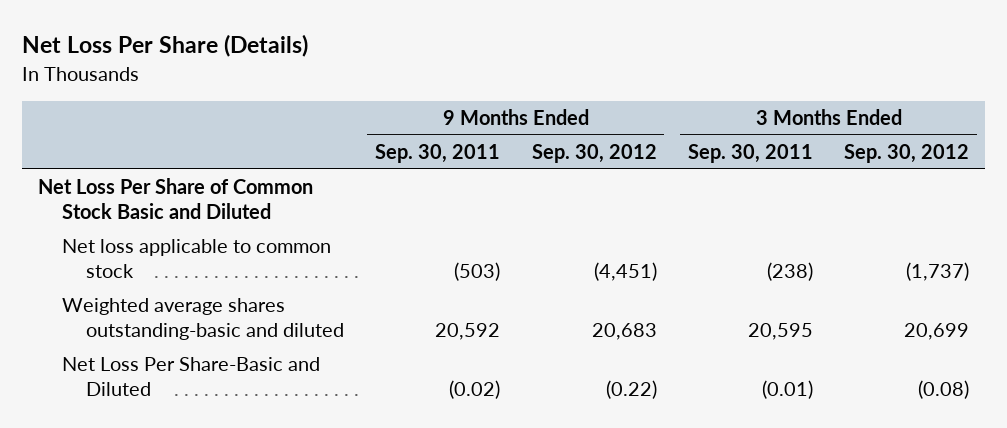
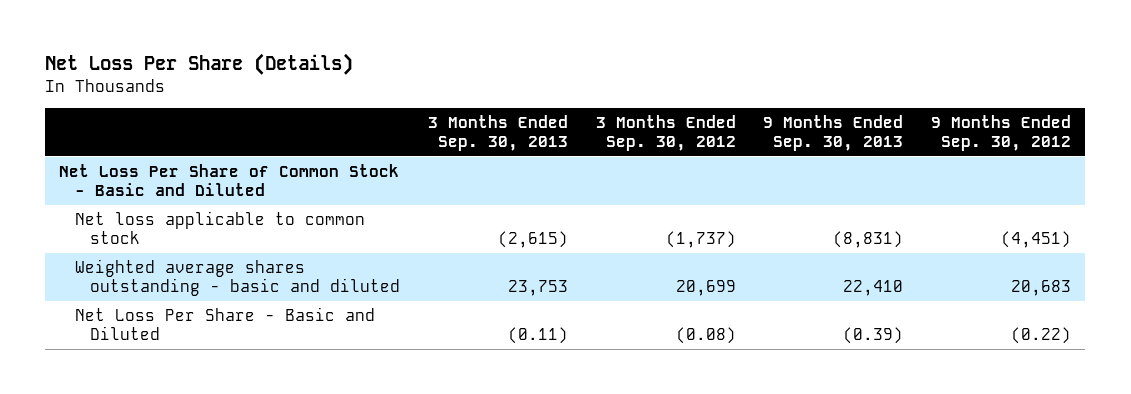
[375,144,501,164] Sep. 30, 2011 -> none
[688,144,814,164] Sep. 30, 2011 -> none
none -> [427,114,568,151] 3 Months Ended Sep. 30, 2013
none -> [763,114,904,151] 9 Months Ended Sep. 30, 2013
[37,178,313,219] Net Loss Per Share of Common Stock Basic and Diluted -> [59,164,400,196] Net Loss Per Share of Common Stock - Basic and Diluted
[61,298,344,340] Weighted average shares outstanding-basic and diluted -> [74,259,400,296] Weighted average shares outstanding - basic and diluted
[61,357,320,396] Net Loss Per Share-Basic and Diluted -> [74,307,375,340] Net Loss Per Share - Basic and Diluted

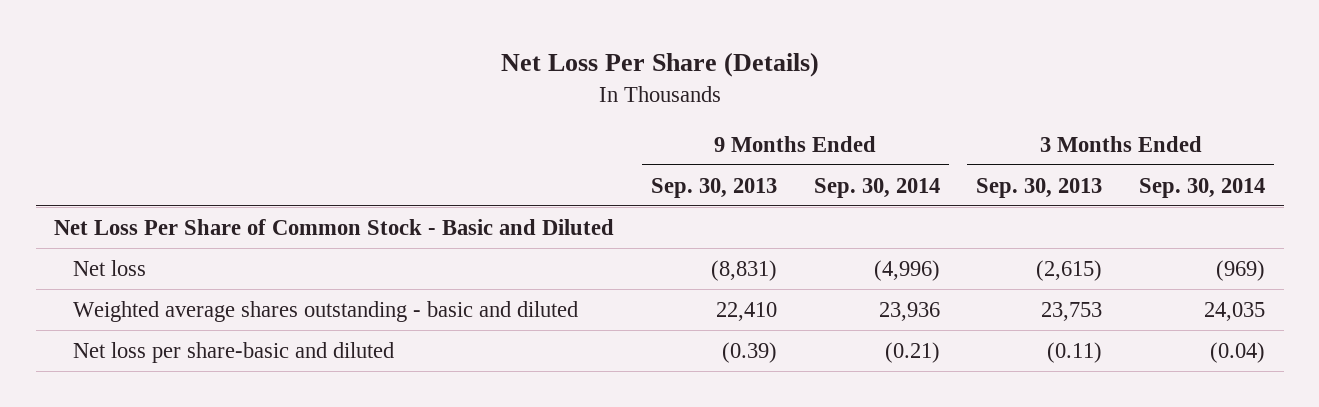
[595,114,736,151] 3 Months Ended Sep. 30, 2012 -> none
[931,114,1072,151] 9 Months Ended Sep. 30, 2012 -> none
none -> [813,177,940,198] Sep. 30, 2014
none -> [1139,177,1266,198] Sep. 30, 2014
[74,211,365,244] Net loss applicable to common stock -> [73,259,147,276] Net loss
[74,307,375,340] Net Loss Per Share - Basic and Diluted -> [73,341,395,363] Net loss per share-basic and diluted

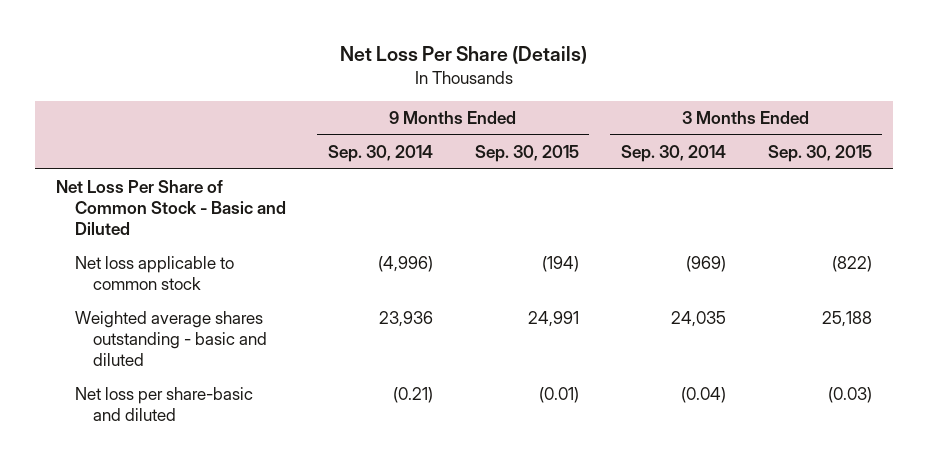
[650,177,777,198] Sep. 30, 2013 -> none
[976,177,1103,198] Sep. 30, 2013 -> none
none -> [474,144,579,162] Sep. 30, 2015
none -> [767,144,872,162] Sep. 30, 2015
[73,259,147,276] Net loss -> [74,256,234,291] Net loss applicable to common stock

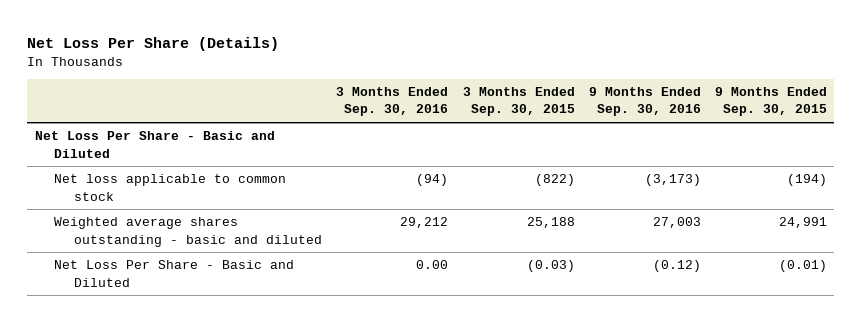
[327,144,433,162] Sep. 30, 2014 -> none
[620,144,726,162] Sep. 30, 2014 -> none
none -> [336,87,449,117] 3 Months Ended Sep. 30, 2016
none -> [588,87,701,117] 9 Months Ended Sep. 30, 2016
[55,180,286,235] Net Loss Per Share of Common Stock - Basic and Diluted -> [34,131,275,158] Net Loss Per Share - Basic and Diluted
[74,387,253,422] Net loss per share-basic and diluted -> [54,260,295,287] Net Loss Per Share - Basic and Diluted

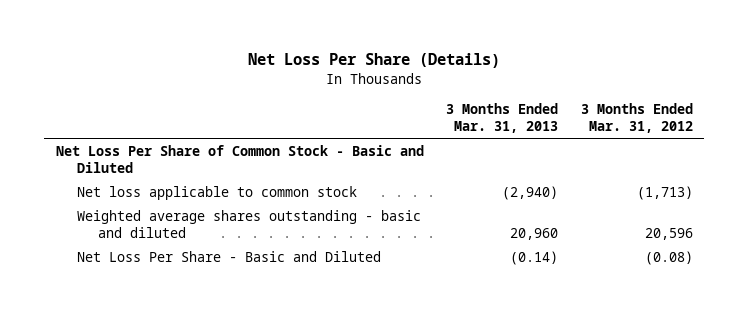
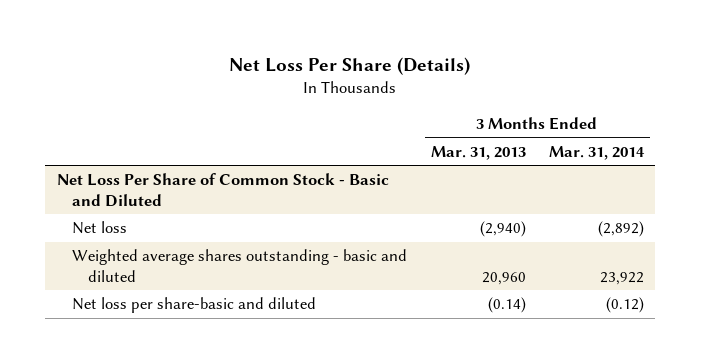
[580,102,693,134] 3 Months Ended Mar. 31, 2012 -> none
none -> [548,145,645,160] Mar. 31, 2014
[76,185,357,200] Net loss applicable to common stock -> [72,221,128,235] Net loss
[76,250,381,262] Net Loss Per Share - Basic and Diluted -> [72,297,317,314] Net loss per share-basic and diluted

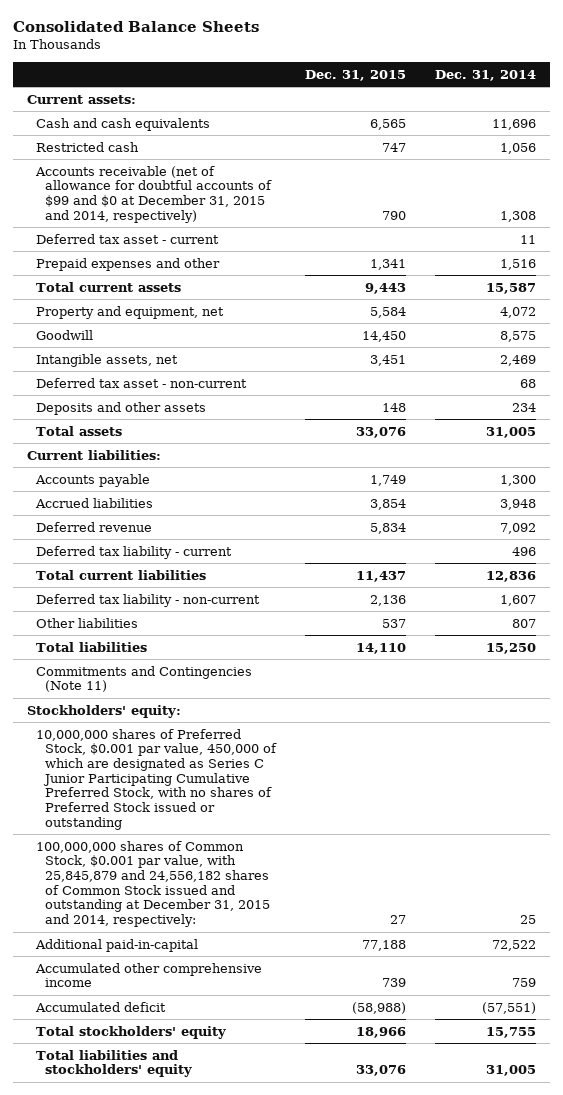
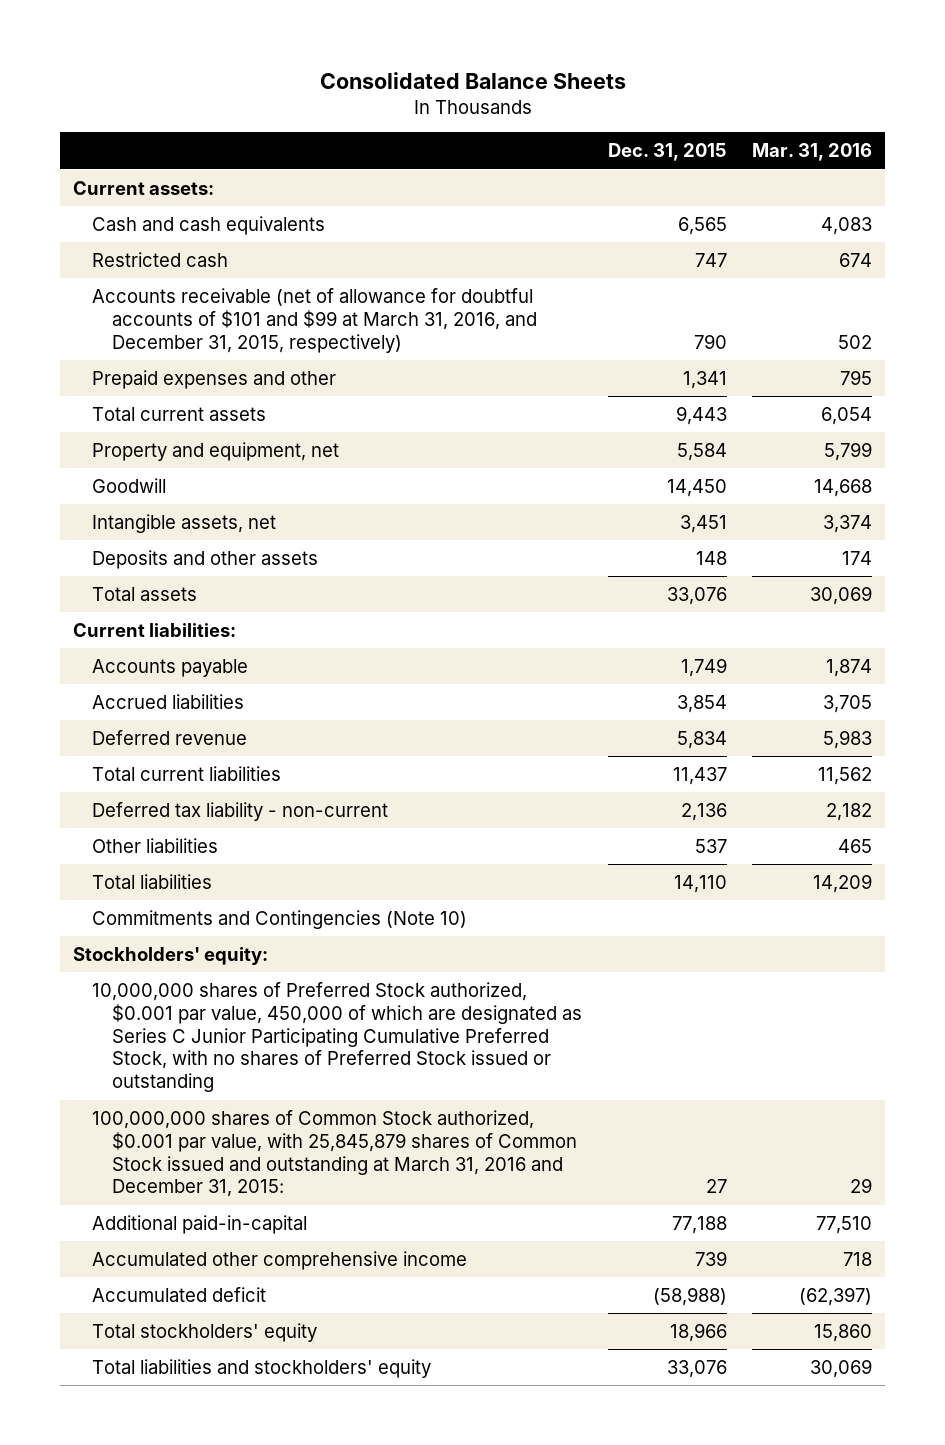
[434,69,536,81] Dec. 31, 2014 -> none
none -> [752,143,873,162] Mar. 31, 2016
[36,233,220,244] Deferred tax asset - current -> none
[35,165,273,223] Accounts receivable (net of allowance for doubtful accounts of $99 and $0 at December 31, 2015 and 2014, respectively) -> [92,287,538,353] Accounts receivable (net of allowance for doubtful accounts of $101 and $99 at March 31, 2016, and December 31, 2015, respectively)
[36,377,248,388] Deferred tax asset - non-current -> none
[36,545,233,559] Deferred tax liability - current -> none
[36,665,253,693] Commitments and Contingencies (Note 11) -> [92,909,468,929] Commitments and Contingencies (Note 10)
[36,728,278,830] 10,000,000 shares of Preferred Stock, $0.001 par value, 450,000 of which are designated as Series C Junior Participating Cumulative Preferred Stock, with no shares of Preferred Stock issued or outstanding -> [92,981,583,1093] 10,000,000 shares of Preferred Stock authorized, $0.001 par value, 450,000 of which are designated as Series C Junior Participating Cumulative Preferred Stock, with no shares of Preferred Stock issued or outstanding
[36,840,271,928] 100,000,000 shares of Common Stock, $0.001 par value, with 25,845,879 and 24,556,182 shares of Common Stock issued and outstanding at December 31, 2015 and 2014, respectively: -> [92,1109,578,1198] 100,000,000 shares of Common Stock authorized, $0.001 par value, with 25,845,879 shares of Common Stock issued and outstanding at March 31, 2016 and December 31, 2015:

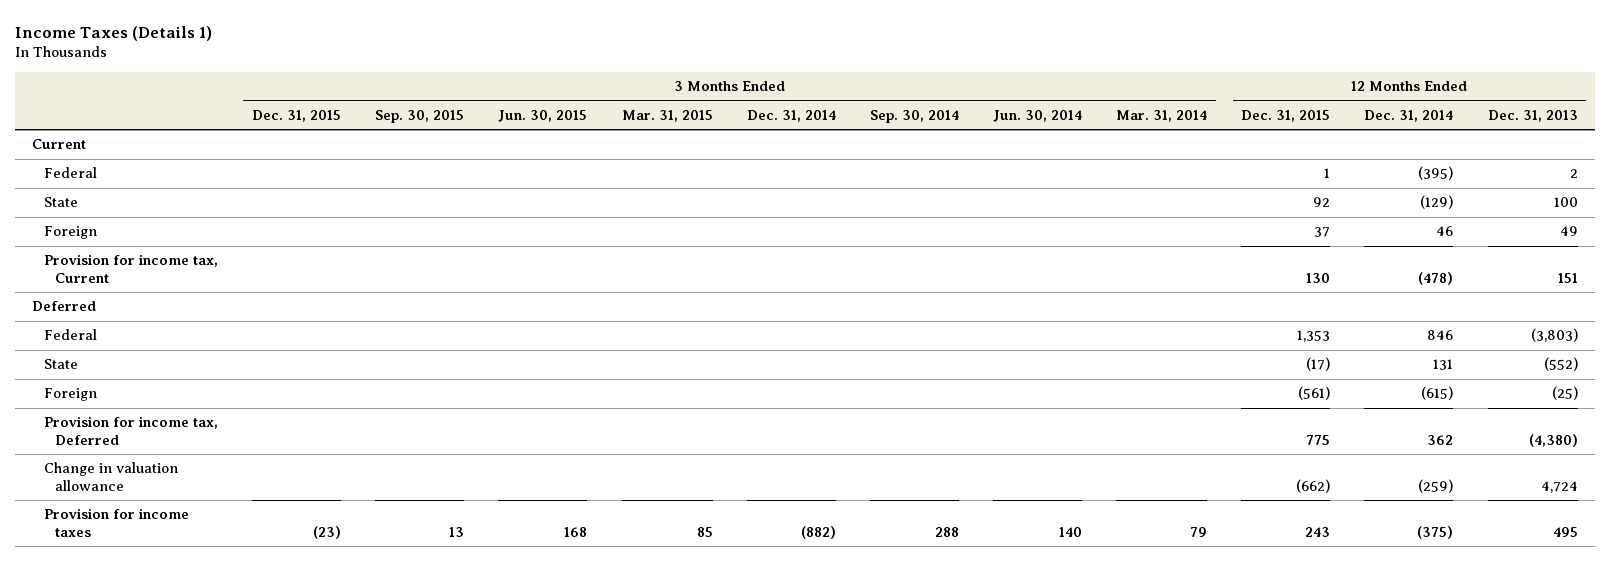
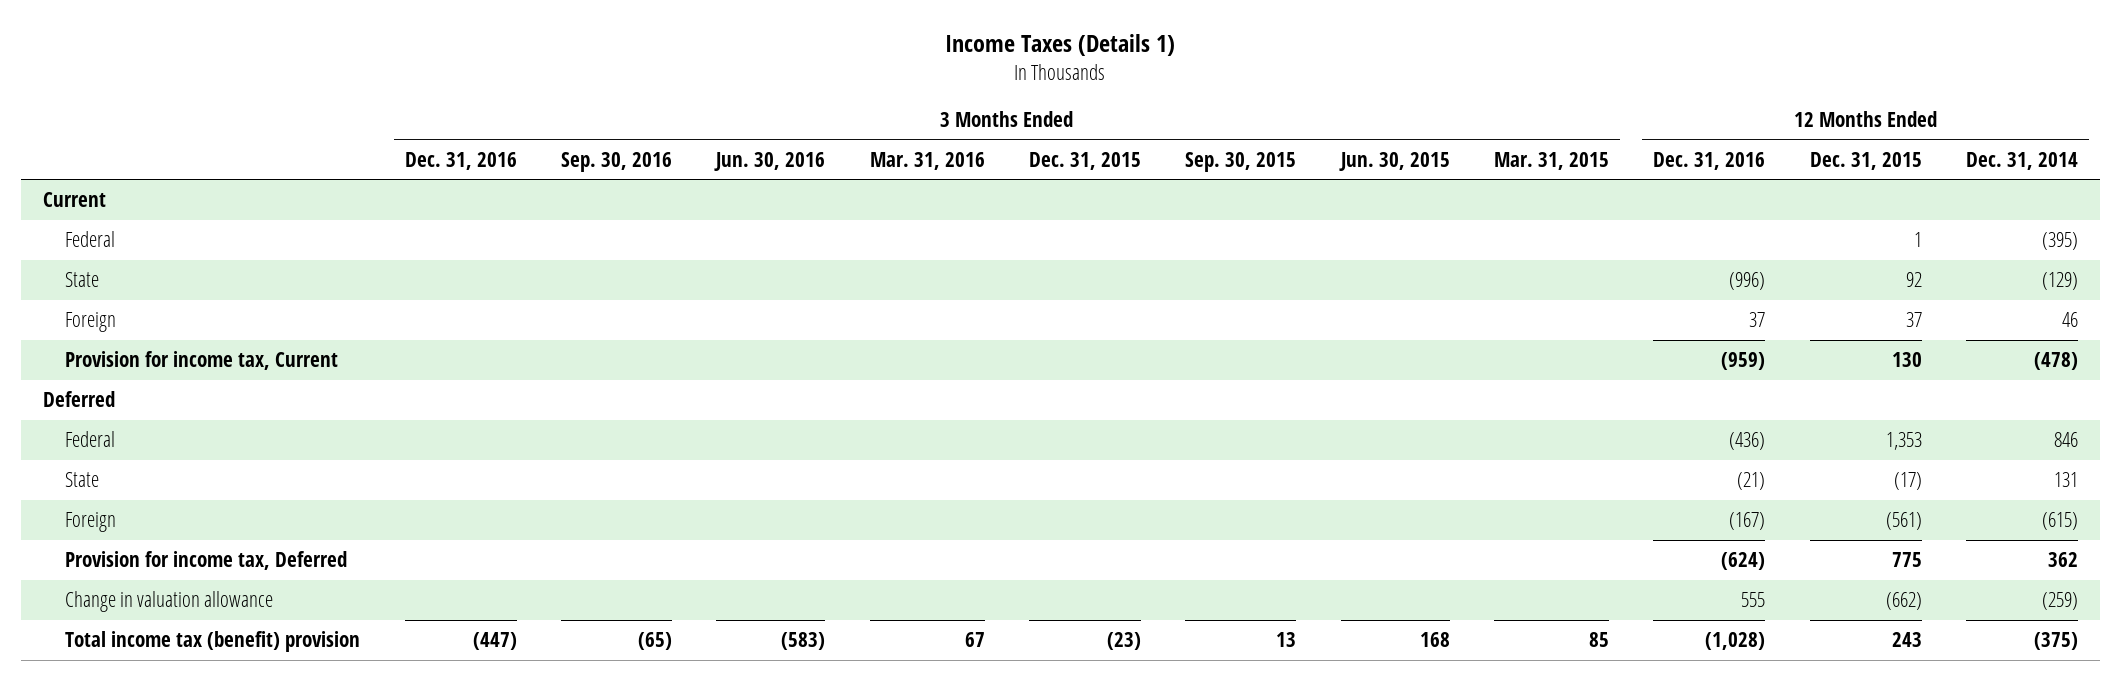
[746,109,836,122] Dec. 31, 2014 -> none
[869,109,959,123] Sep. 30, 2014 -> none
[992,109,1082,122] Jun. 30, 2014 -> none
[1116,109,1208,122] Mar. 31, 2014 -> none
[1487,109,1578,122] Dec. 31, 2013 -> none
none -> [404,151,517,170] Dec. 31, 2016
none -> [561,151,673,172] Sep. 30, 2016
none -> [714,151,826,171] Jun. 30, 2016
none -> [869,151,985,170] Mar. 31, 2016
none -> [1653,151,1766,170] Dec. 31, 2016
[43,508,189,537] Provision for income taxes -> [65,630,361,652] Total income tax (benefit) provision

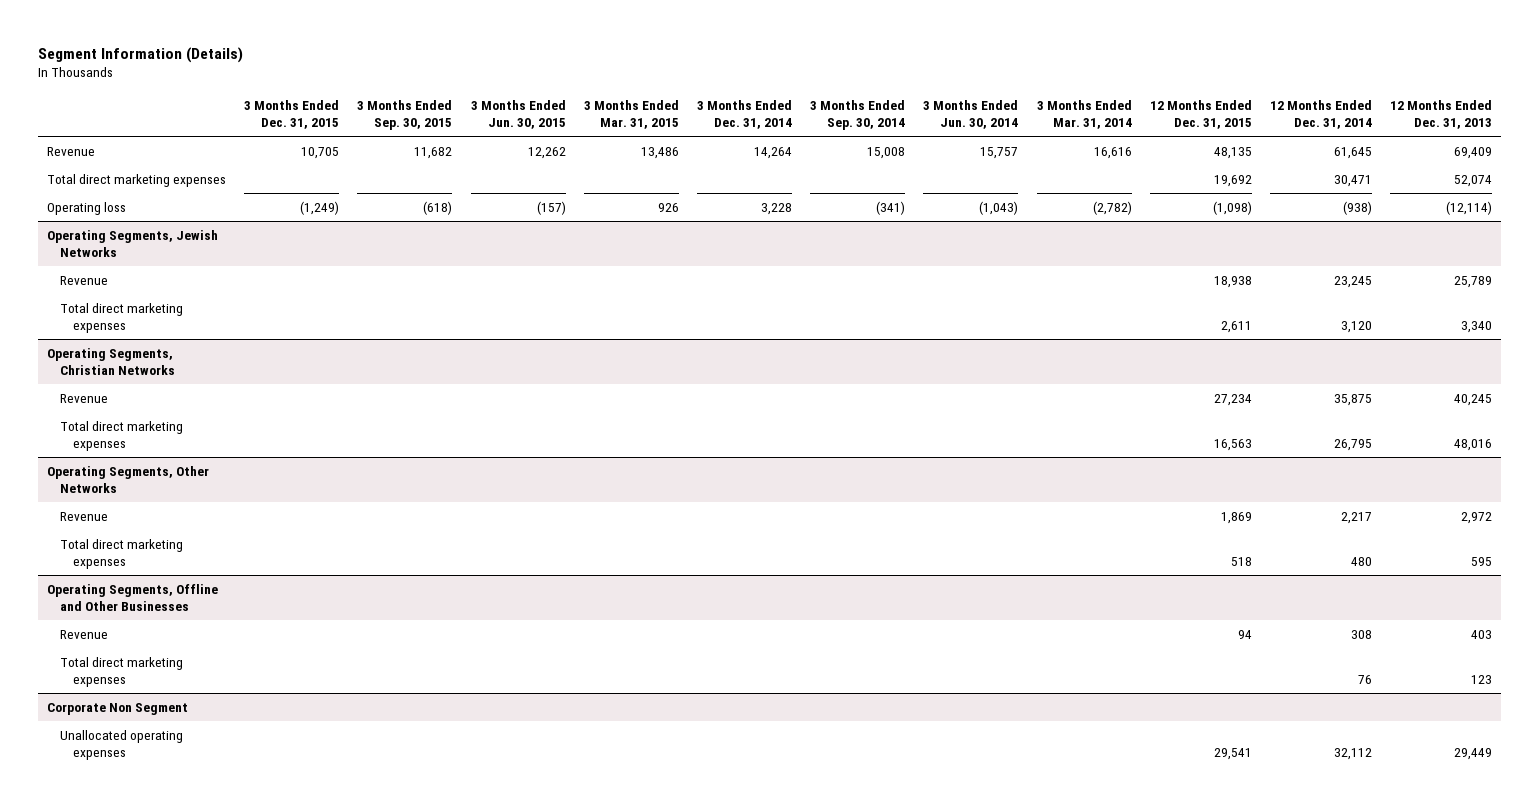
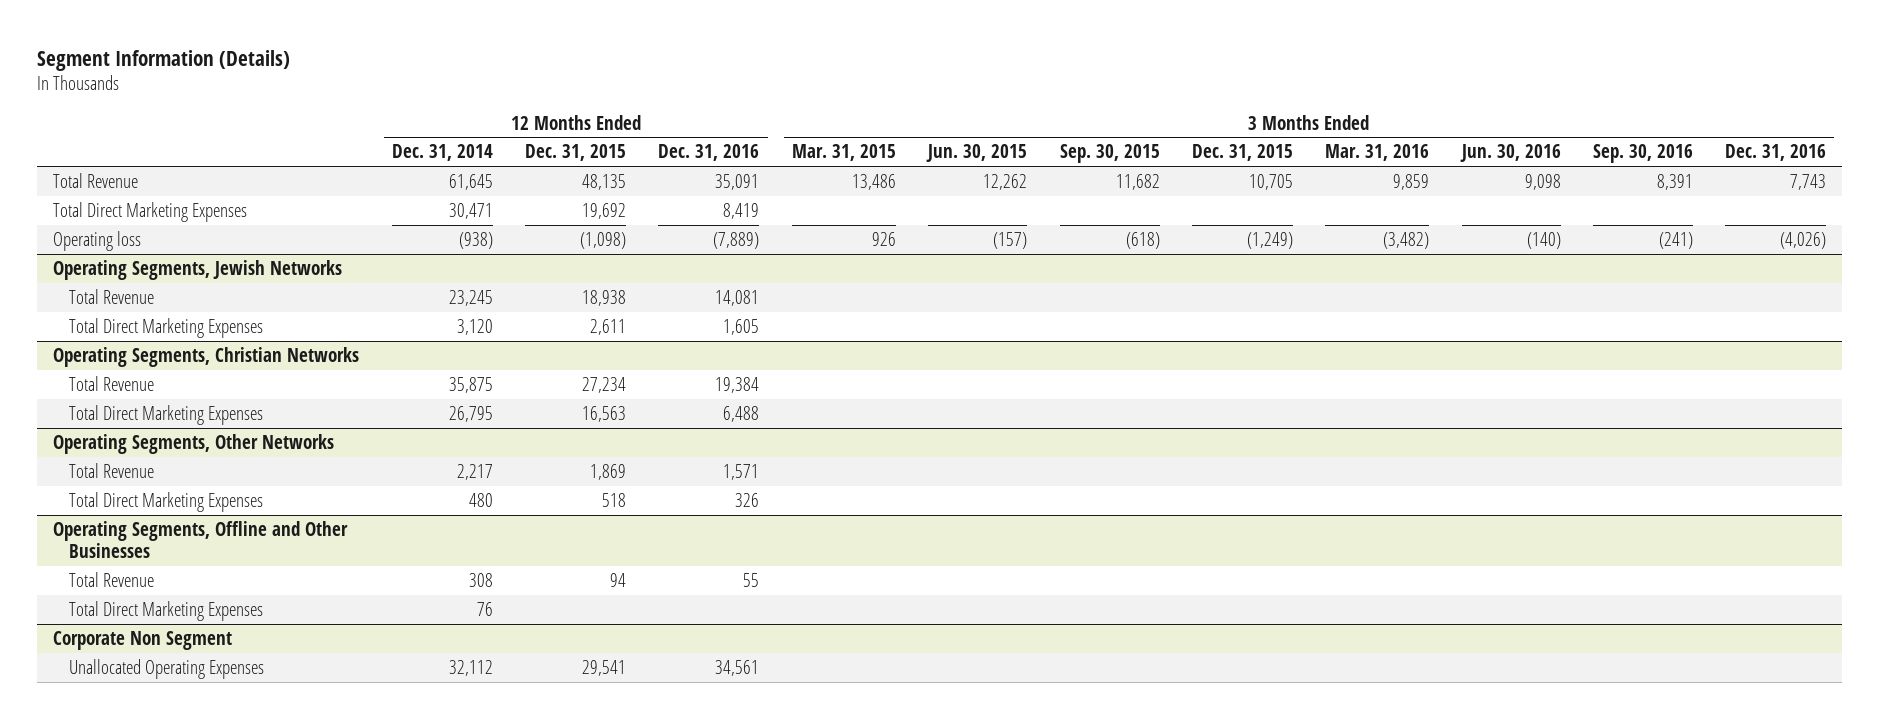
[696,99,792,130] 3 Months Ended Dec. 31, 2014 -> none
[810,99,906,131] 3 Months Ended Sep. 30, 2014 -> none
[923,99,1019,130] 3 Months Ended Jun. 30, 2014 -> none
[1036,99,1132,130] 3 Months Ended Mar. 31, 2014 -> none
[1390,99,1493,130] 12 Months Ended Dec. 31, 2013 -> none
none -> [658,144,760,162] Dec. 31, 2016
none -> [1325,144,1430,162] Mar. 31, 2016
none -> [1459,144,1561,163] Jun. 30, 2016
none -> [1592,144,1693,164] Sep. 30, 2016
none -> [1725,144,1827,162] Dec. 31, 2016
[47,146,96,156] Revenue -> [53,172,139,188] Total Revenue
[47,173,227,187] Total direct marketing expenses -> [53,201,248,222] Total Direct Marketing Expenses
[60,275,109,285] Revenue -> [68,288,154,304] Total Revenue
[60,302,184,334] Total direct marketing expenses -> [68,317,263,338] Total Direct Marketing Expenses
[60,393,109,403] Revenue -> [68,375,154,391] Total Revenue
[60,420,184,452] Total direct marketing expenses -> [68,404,263,425] Total Direct Marketing Expenses
[60,511,109,521] Revenue -> [68,462,154,478] Total Revenue
[60,538,184,570] Total direct marketing expenses -> [68,491,263,512] Total Direct Marketing Expenses
[60,629,109,639] Revenue -> [68,571,154,587] Total Revenue
[60,656,184,688] Total direct marketing expenses -> [68,600,263,621] Total Direct Marketing Expenses
[60,729,184,761] Unallocated operating expenses -> [68,658,264,679] Unallocated Operating Expenses

